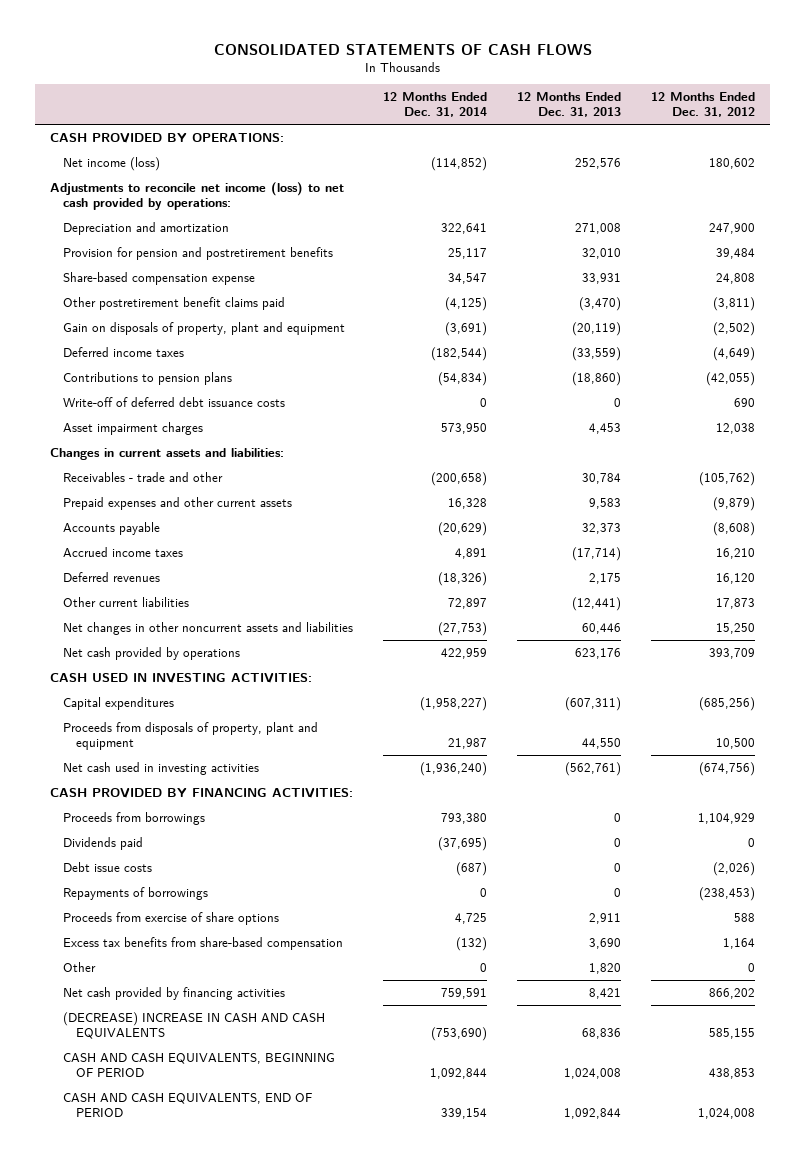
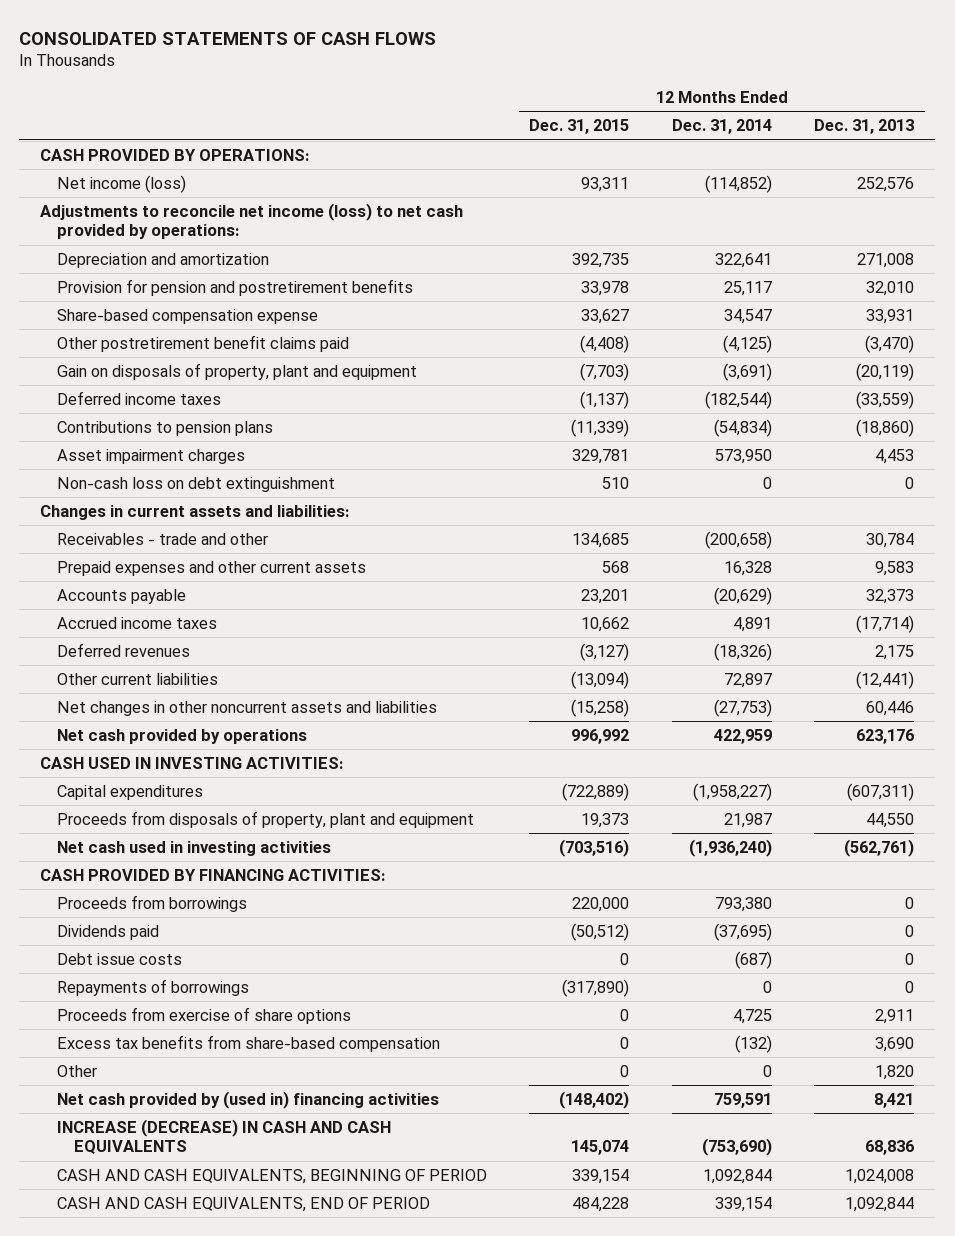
[651,91,756,118] 12 Months Ended Dec. 31, 2012 -> none
none -> [529,119,630,135] Dec. 31, 2015
[63,396,286,407] Write-off of deferred debt issuance costs -> none
none -> [57,476,336,492] Non-cash loss on debt extinguishment
[63,986,286,1000] Net cash provided by financing activities -> [57,1090,440,1109] Net cash provided by (used in) financing activities
[63,1011,326,1040] (DECREASE) INCREASE IN CASH AND CASH EQUIVALENTS -> [57,1118,392,1155] INCREASE (DECREASE) IN CASH AND CASH EQUIVALENTS

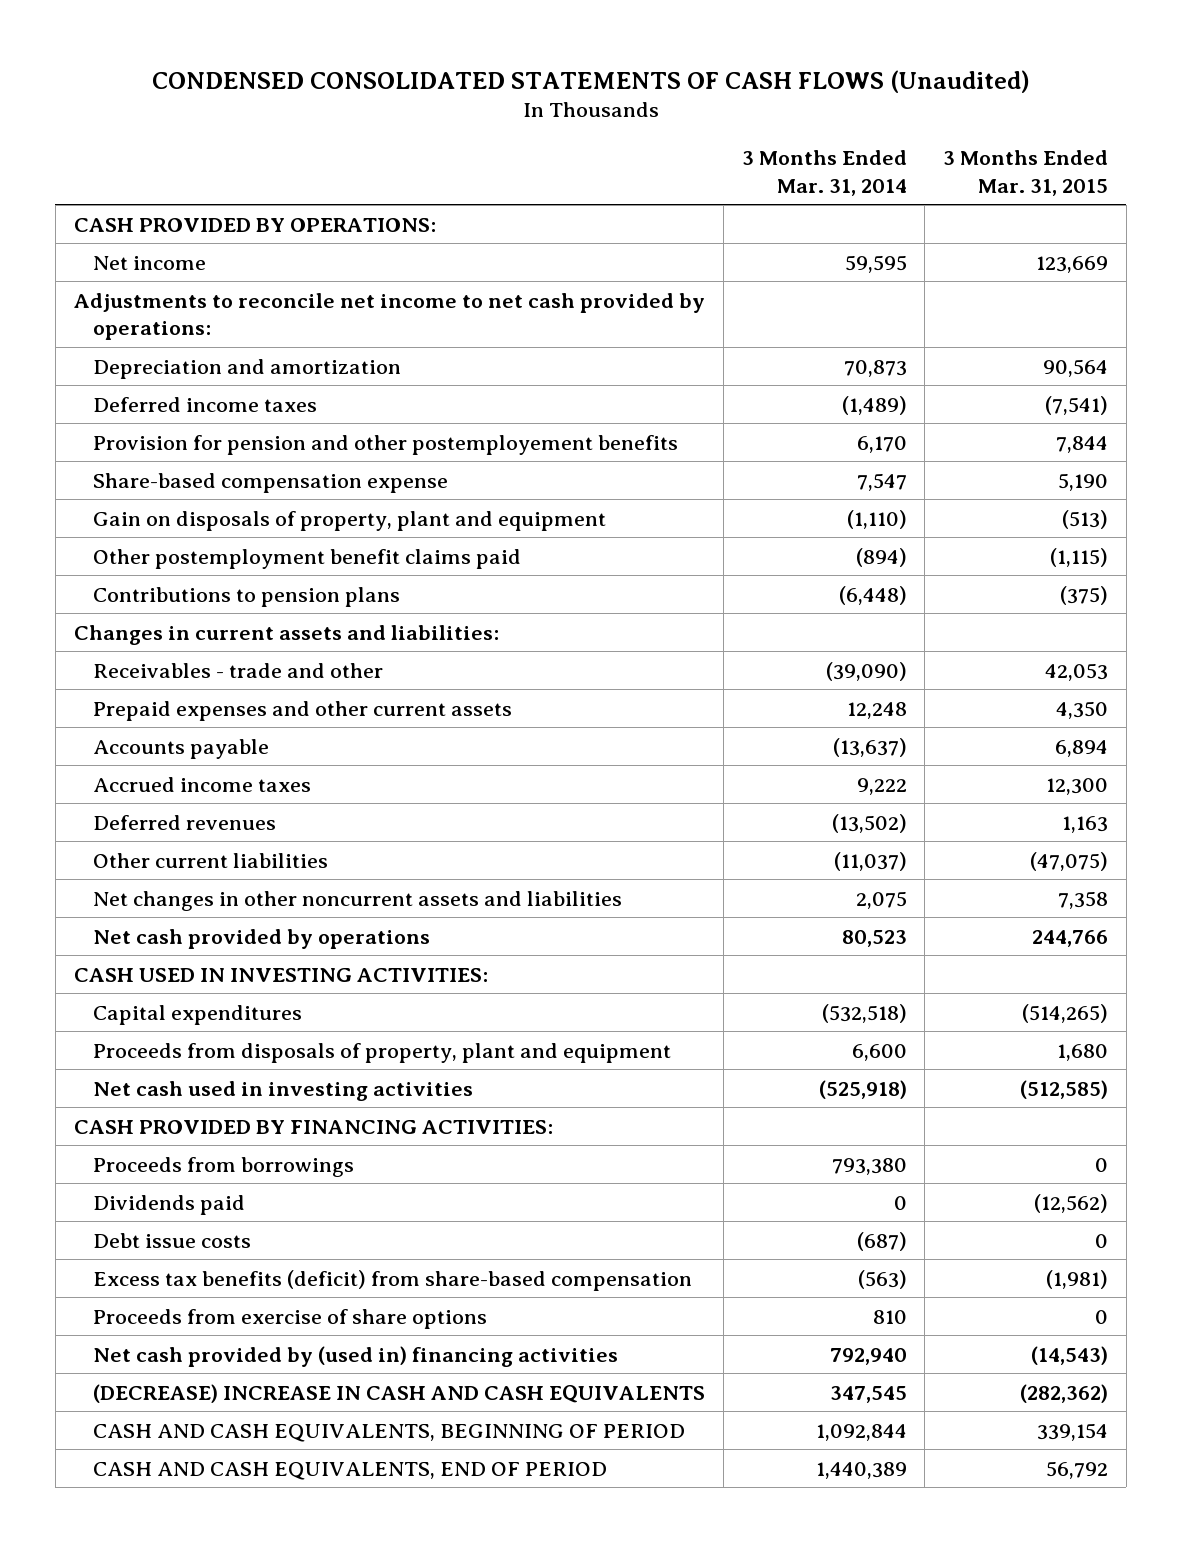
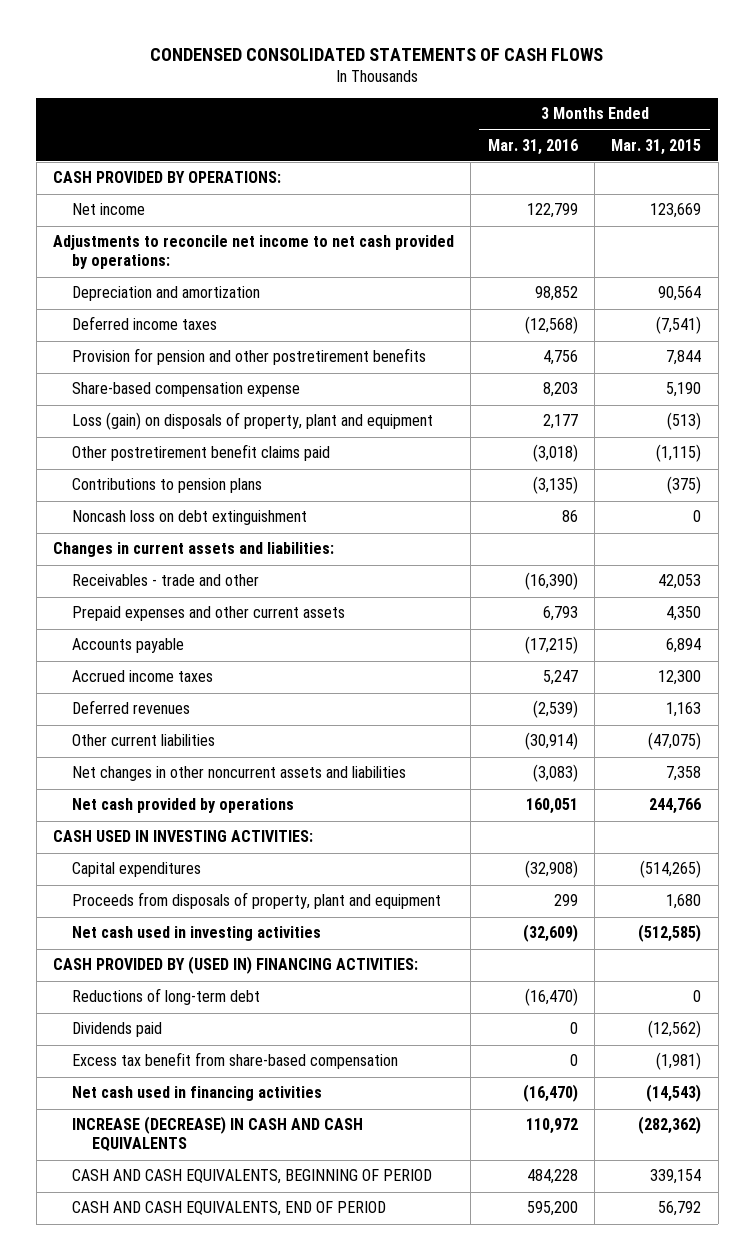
[151,69,1030,93] CONDENSED CONSOLIDATED STATEMENTS OF CASH FLOWS (Unaudited) -> [150,47,604,61] CONDENSED CONSOLIDATED STATEMENTS OF CASH FLOWS
[741,150,907,196] 3 Months Ended Mar. 31, 2014 -> none
none -> [487,138,578,155] Mar. 31, 2016
[93,434,679,455] Provision for pension and other postemployement benefits -> [72,348,427,366] Provision for pension and other postretirement benefits
[93,510,607,531] Gain on disposals of property, plant and equipment -> [72,412,434,431] Loss (gain) on disposals of property, plant and equipment
[93,548,522,569] Other postemployment benefit claims paid -> [72,444,331,462] Other postretirement benefit claims paid
none -> [72,510,308,526] Noncash loss on debt extinguishment
[93,1156,355,1177] Proceeds from borrowings -> none
[73,1119,553,1134] CASH PROVIDED BY FINANCING ACTIVITIES: -> [52,956,418,975] CASH PROVIDED BY (USED IN) FINANCING ACTIVITIES:
none -> [72,988,261,1006] Reductions of long-term debt
[93,1232,252,1248] Debt issue costs -> none
[93,1308,488,1329] Proceeds from exercise of share options -> none
[93,1269,693,1291] Excess tax benefits (deficit) from share-based compensation -> [72,1052,399,1070] Excess tax benefit from share-based compensation
[93,1345,619,1367] Net cash provided by (used in) financing activities -> [72,1086,323,1102] Net cash used in financing activities
[93,1383,706,1403] (DECREASE) INCREASE IN CASH AND CASH EQUIVALENTS -> [72,1116,364,1152] INCREASE (DECREASE) IN CASH AND CASH EQUIVALENTS

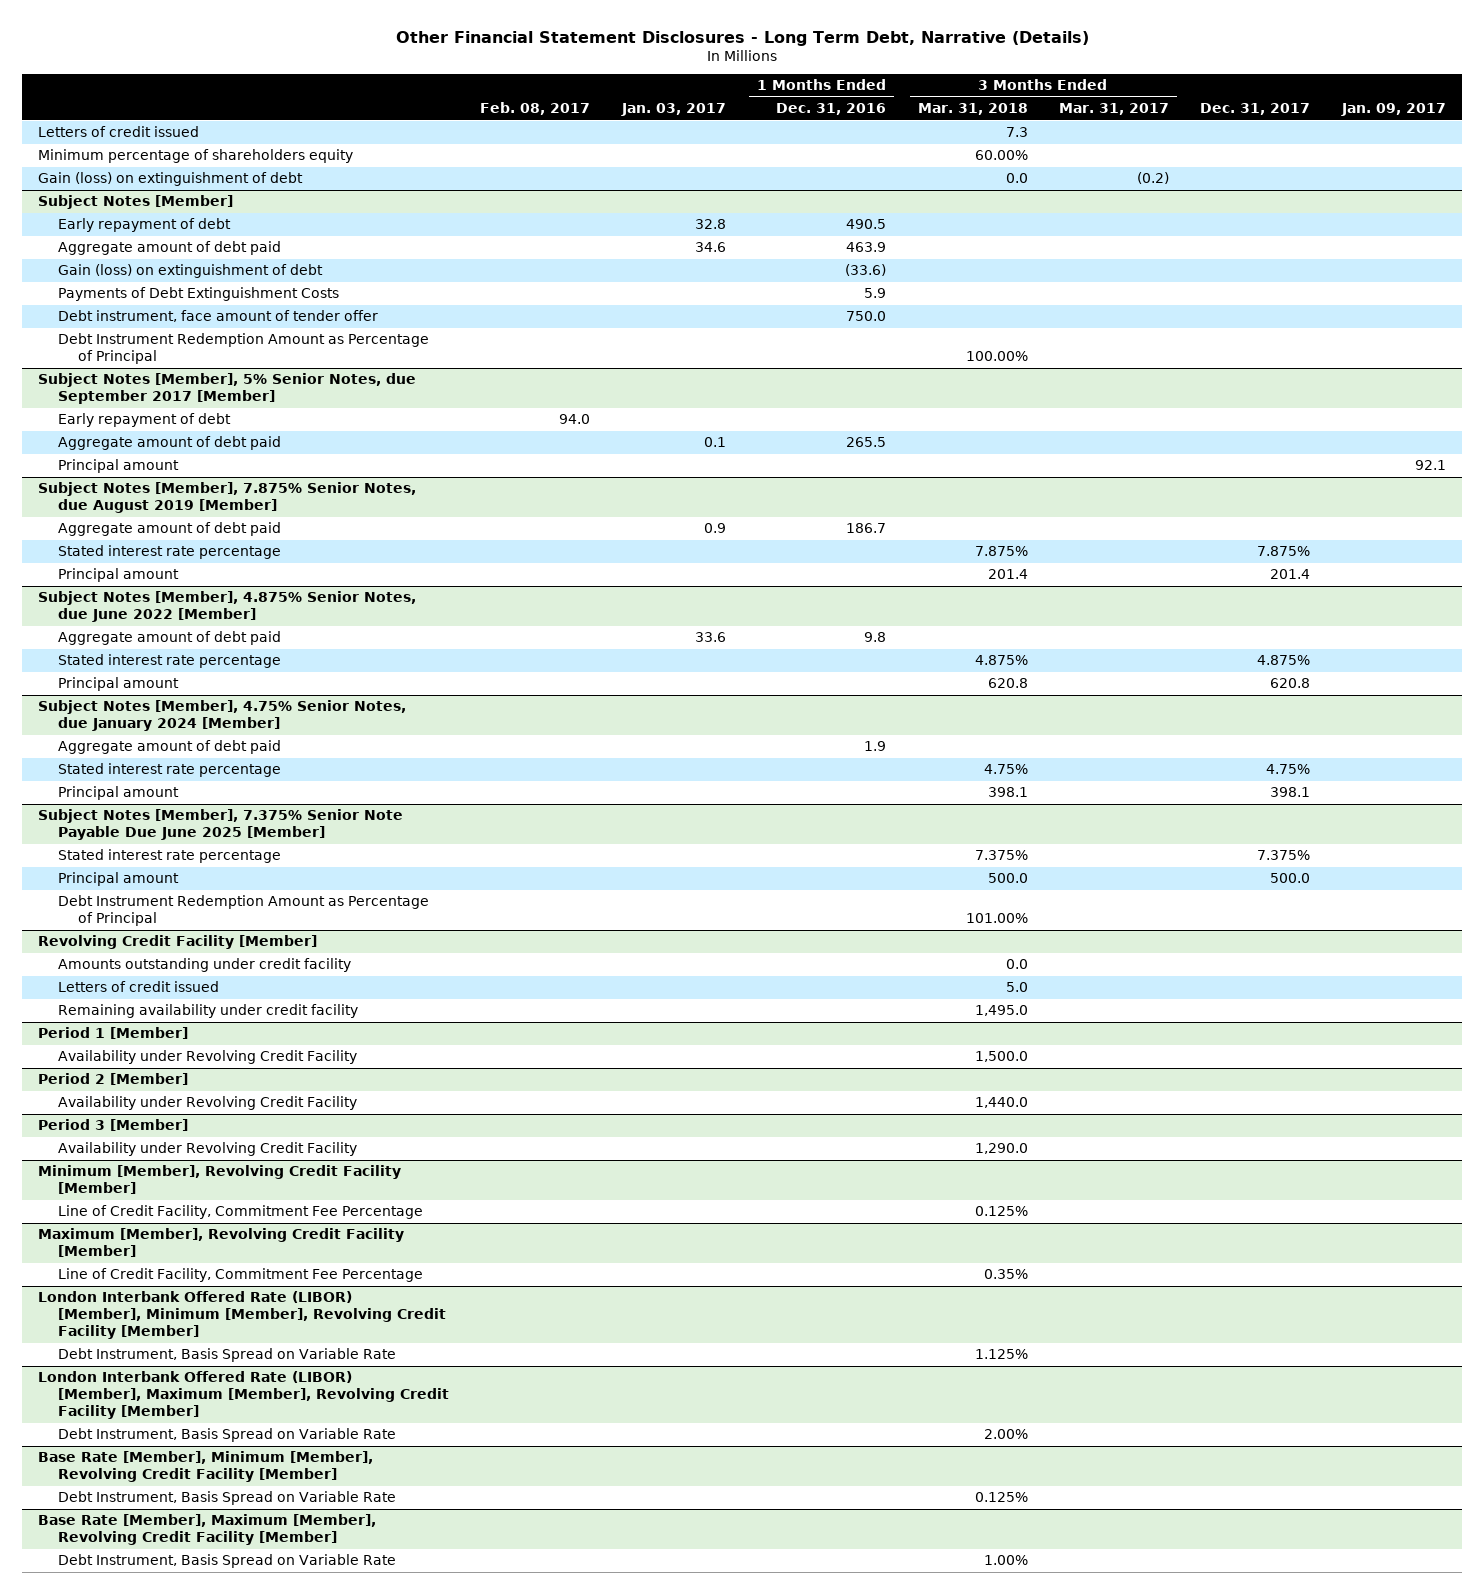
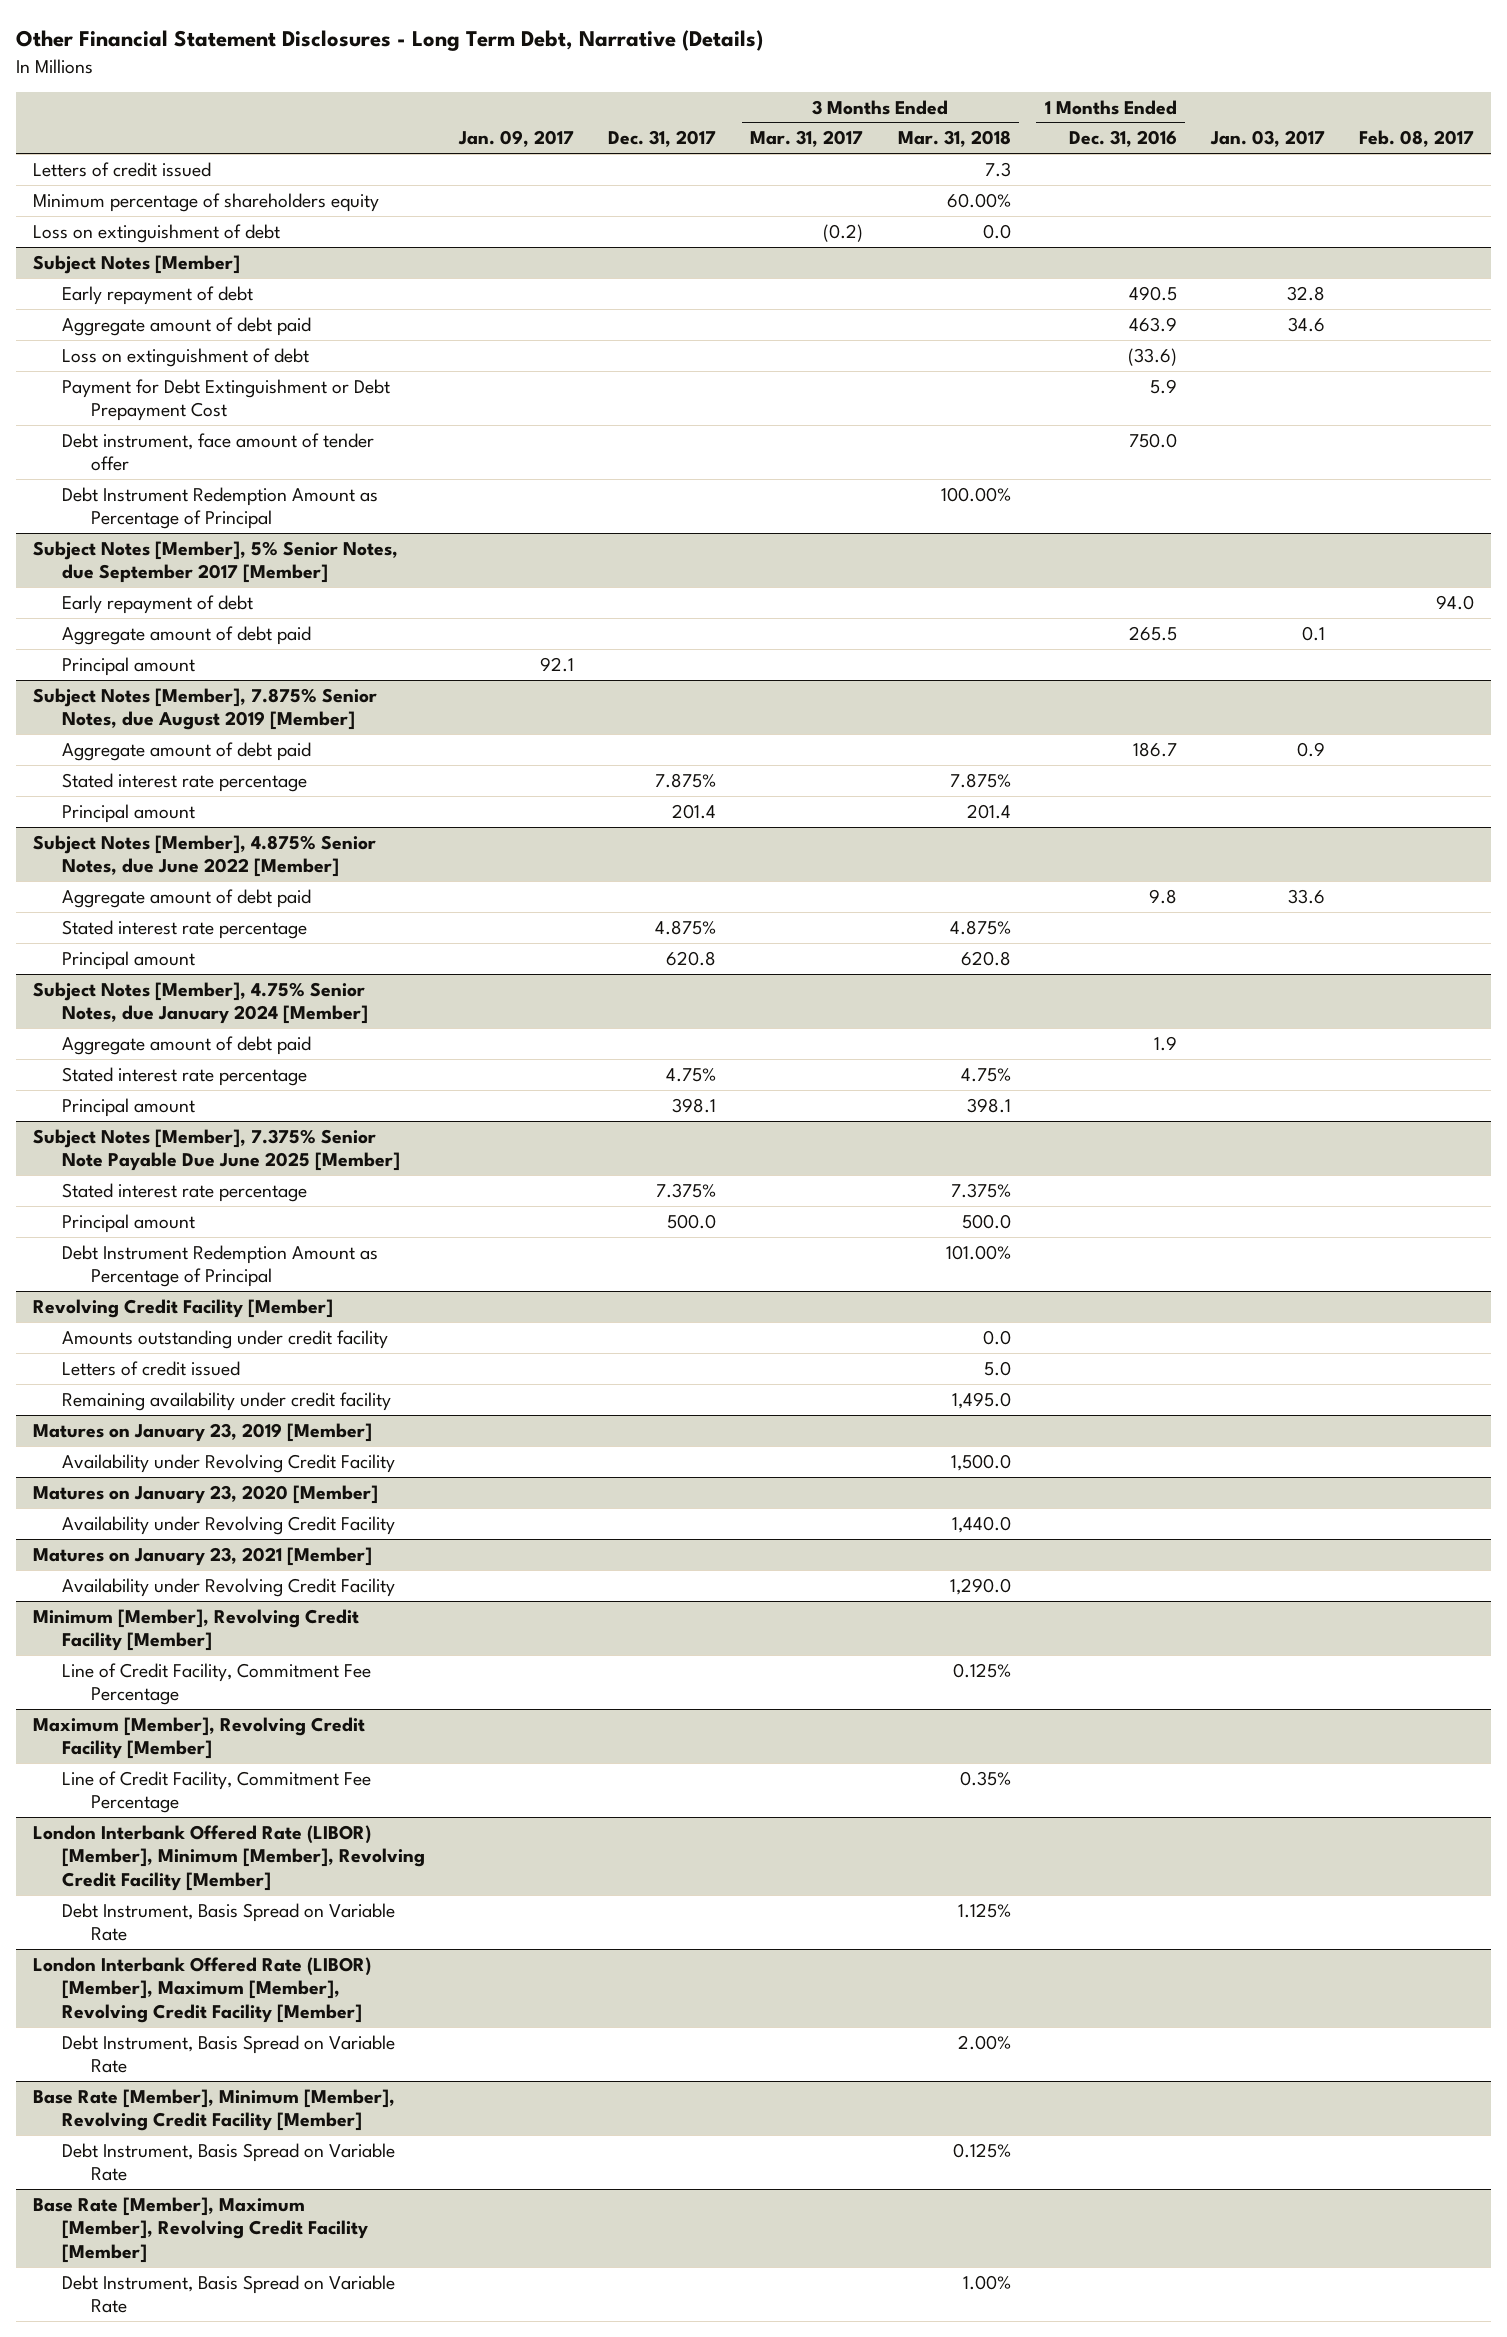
[37,172,303,187] Gain (loss) on extinguishment of debt -> [33,223,281,243] Loss on extinguishment of debt
[57,264,323,279] Gain (loss) on extinguishment of debt -> [62,347,310,367] Loss on extinguishment of debt
[57,287,339,302] Payments of Debt Extinguishment Costs -> [62,378,391,422] Payment for Debt Extinguishment or Debt Prepayment Cost
[37,1027,188,1040] Period 1 [Member] -> none
none -> [33,1422,373,1442] Matures on January 23, 2019 [Member]
[37,1073,188,1086] Period 2 [Member] -> none
none -> [33,1484,379,1504] Matures on January 23, 2020 [Member]
[37,1119,188,1132] Period 3 [Member] -> none
none -> [33,1546,373,1566] Matures on January 23, 2021 [Member]

